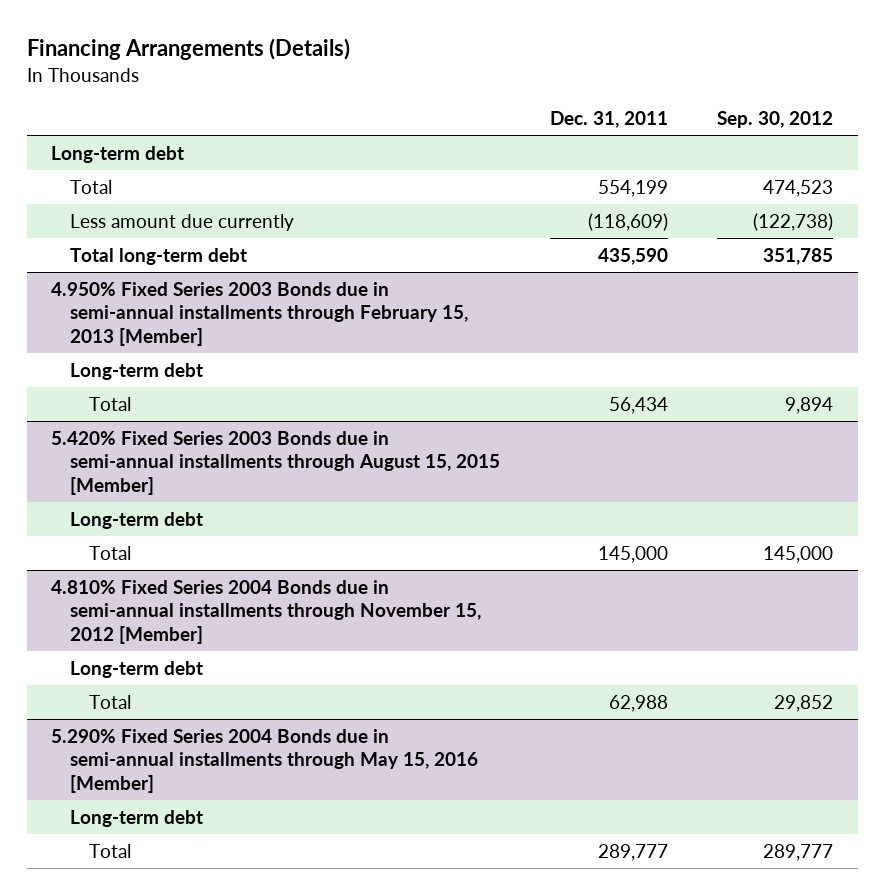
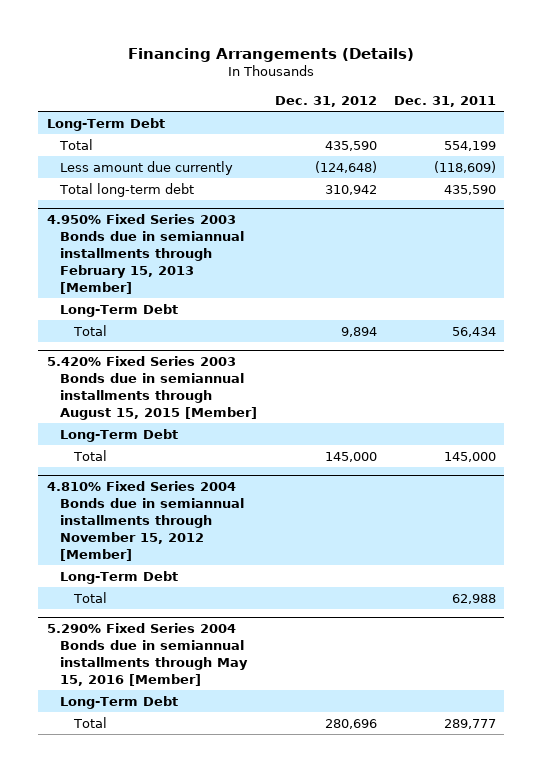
[716,111,833,129] Sep. 30, 2012 -> none
none -> [274,96,377,108] Dec. 31, 2012
[51,145,185,163] Long-term debt -> [46,117,165,131] Long-Term Debt
[51,281,469,346] 4.950% Fixed Series 2003 Bonds due in semi-annual installments through February 15, 2013 [Member] -> [46,214,245,294] 4.950% Fixed Series 2003 Bonds due in semiannual installments through February 15, 2013 [Member]
[70,362,204,380] Long-term debt -> [60,303,179,317] Long-Term Debt
[51,430,501,495] 5.420% Fixed Series 2003 Bonds due in semi-annual installments through August 15, 2015 [Member] -> [46,356,258,420] 5.420% Fixed Series 2003 Bonds due in semiannual installments through August 15, 2015 [Member]
[70,511,204,529] Long-term debt -> [60,428,179,442] Long-Term Debt
[51,579,482,644] 4.810% Fixed Series 2004 Bonds due in semi-annual installments through November 15, 2012 [Member] -> [46,481,245,561] 4.810% Fixed Series 2004 Bonds due in semiannual installments through November 15, 2012 [Member]
[70,660,204,678] Long-term debt -> [60,570,179,584] Long-Term Debt
[51,728,479,793] 5.290% Fixed Series 2004 Bonds due in semi-annual installments through May 15, 2016 [Member] -> [46,623,249,686] 5.290% Fixed Series 2004 Bonds due in semiannual installments through May 15, 2016 [Member]
[70,809,204,827] Long-term debt -> [60,695,179,709] Long-Term Debt

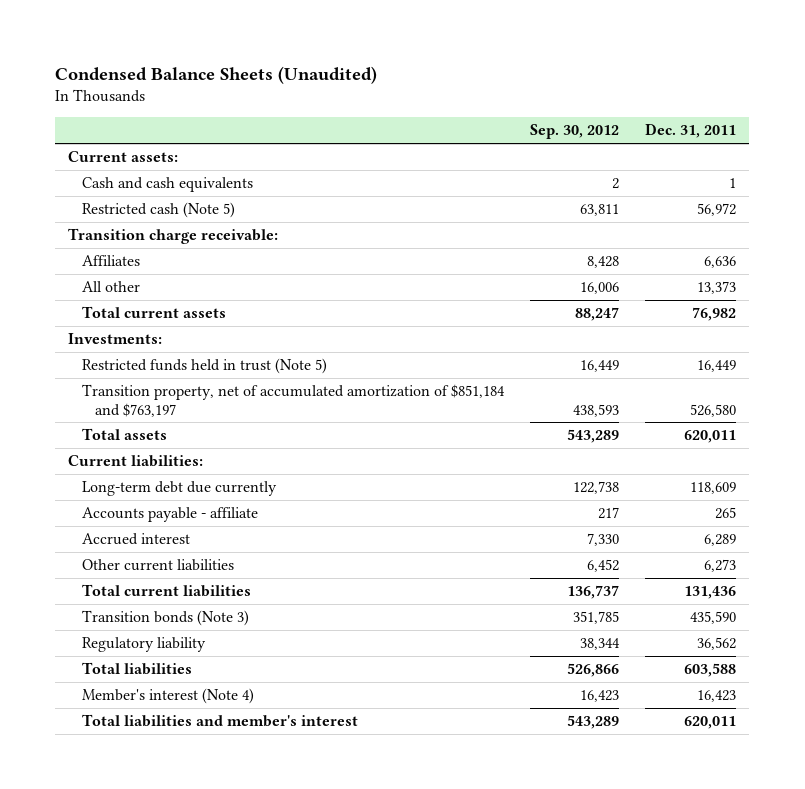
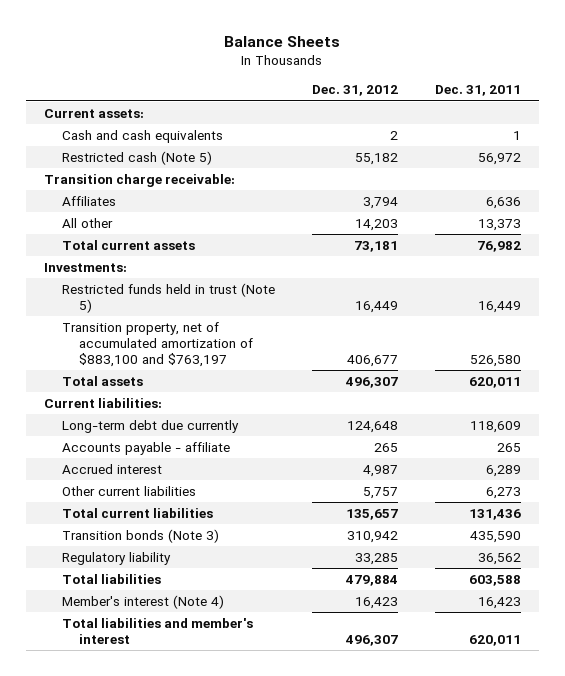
[55,65,378,84] Condensed Balance Sheets (Unaudited) -> [224,35,341,47] Balance Sheets
[529,124,619,140] Sep. 30, 2012 -> none
none -> [311,85,398,97] Dec. 31, 2012
[81,384,505,417] Transition property, net of accumulated amortization of $851,184 and $763,197 -> [61,321,254,367] Transition property, net of accumulated amortization of $883,100 and $763,197

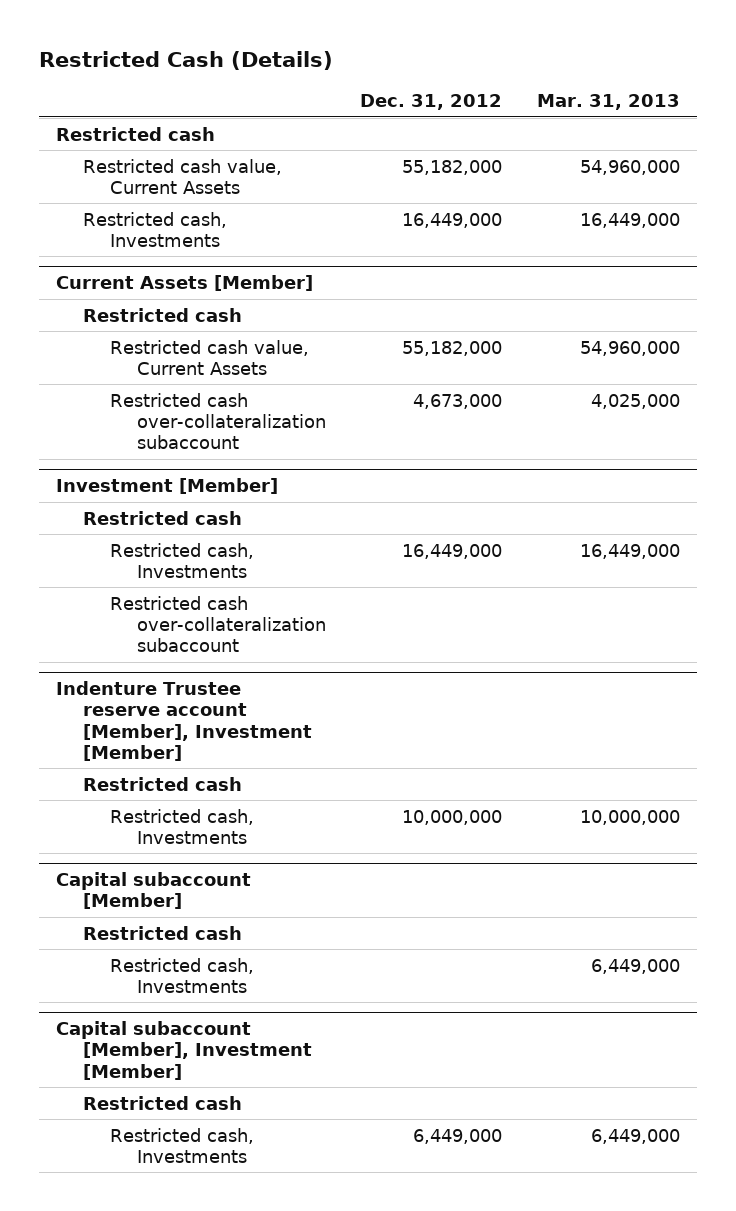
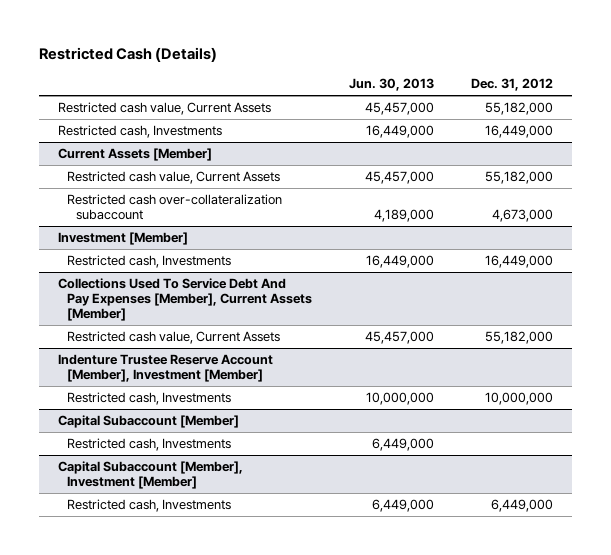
[536,94,680,111] Mar. 31, 2013 -> none
none -> [349,78,435,92] Jun. 30, 2013
[56,126,216,141] Restricted cash -> none
[82,307,242,322] Restricted cash -> none
[82,510,242,525] Restricted cash -> none
[109,595,326,653] Restricted cash over-collateralization subaccount -> none
[82,776,242,791] Restricted cash -> none
none -> [57,277,312,322] Collections Used To Service Debt And Pay Expenses [Member], Current Assets [Member]
none -> [66,330,280,344] Restricted cash value, Current Assets
[56,681,312,762] Indenture Trustee reserve account [Member], Investment [Member] -> [57,353,273,383] Indenture Trustee Reserve Account [Member], Investment [Member]
[82,925,242,940] Restricted cash -> none
[56,872,252,910] Capital subaccount [Member] -> [57,414,239,428] Capital Subaccount [Member]
[82,1095,242,1110] Restricted cash -> none
[56,1021,312,1080] Capital subaccount [Member], Investment [Member] -> [57,460,243,490] Capital Subaccount [Member], Investment [Member]

